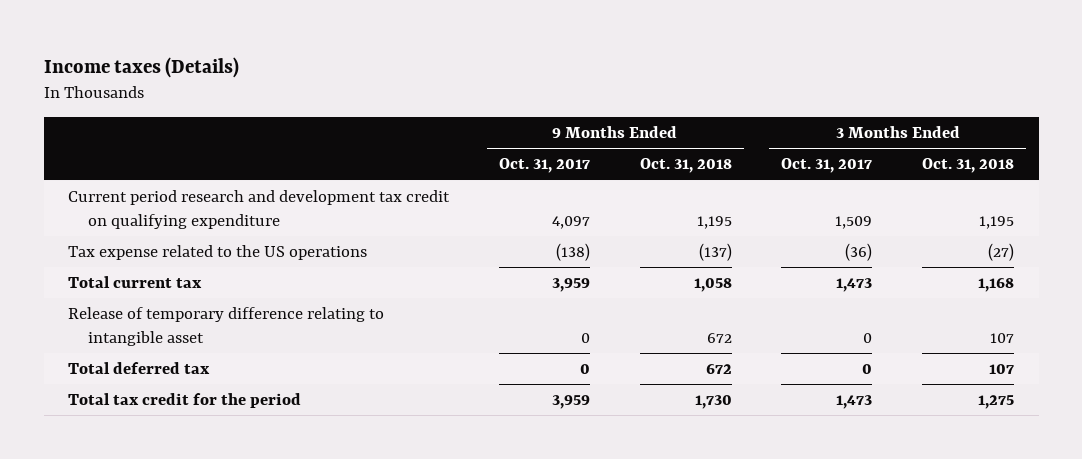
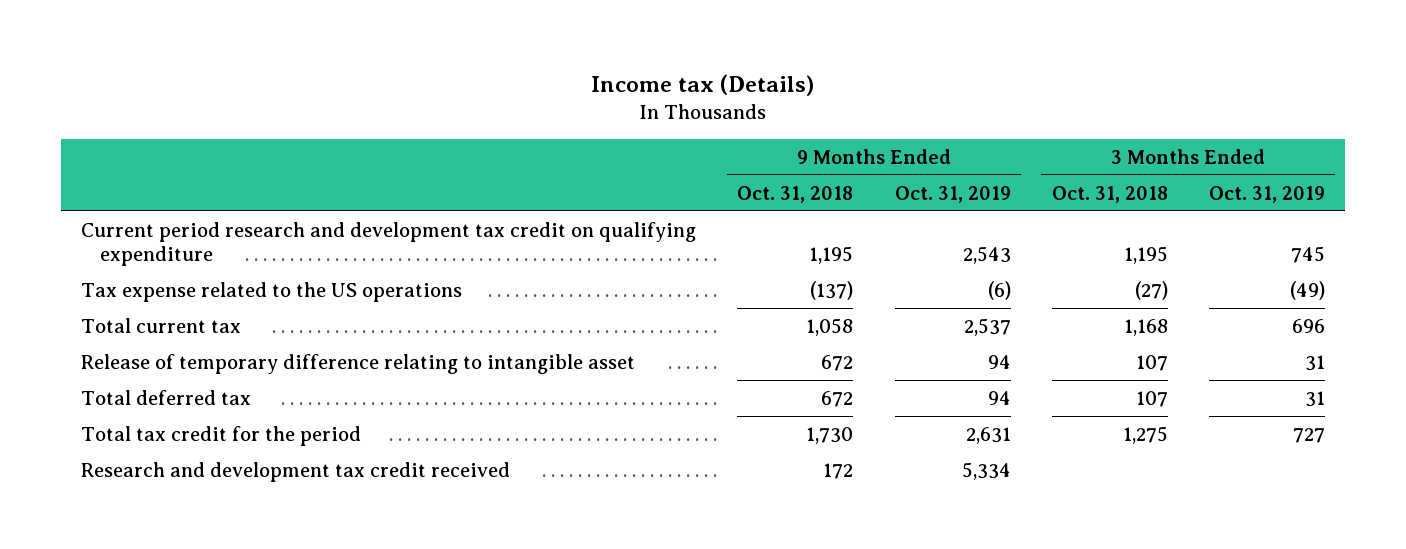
[43,56,239,78] Income taxes (Details) -> [591,73,815,96] Income tax (Details)
[498,158,590,174] Oct. 31, 2017 -> none
[781,158,873,174] Oct. 31, 2017 -> none
none -> [894,185,1011,203] Oct. 31, 2019
none -> [1208,185,1325,203] Oct. 31, 2019
none -> [81,461,511,482] Research and development tax credit received

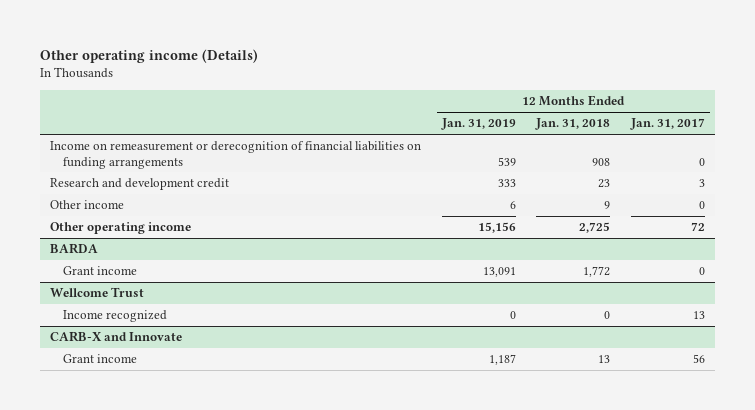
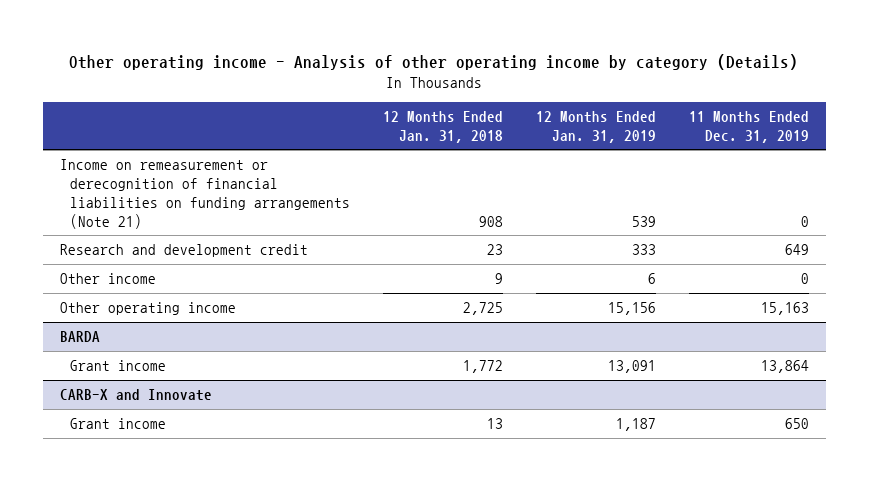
[40,48,259,63] Other operating income (Details) -> [69,53,799,70] Other operating income - Analysis of other operating income by category (Details)
[629,118,705,131] Jan. 31, 2017 -> none
none -> [689,110,810,143] 11 Months Ended Dec. 31, 2019
[50,141,422,169] Income on remeasurement or derecognition of financial liabilities on funding arrangements -> [59,159,351,229] Income on remeasurement or derecognition of financial liabilities on funding arrangements (Note 21)
[50,287,145,298] Wellcome Trust -> none
[62,310,167,323] Income recognized -> none

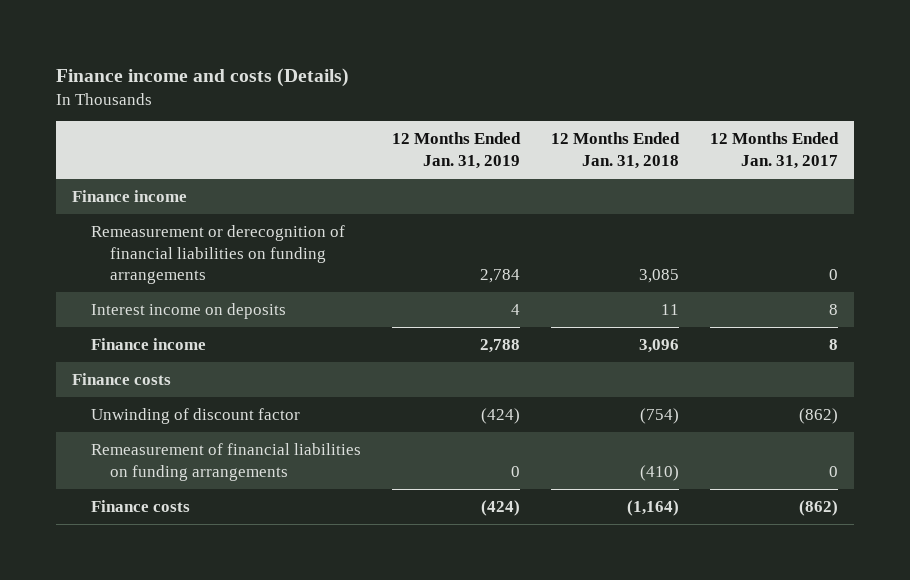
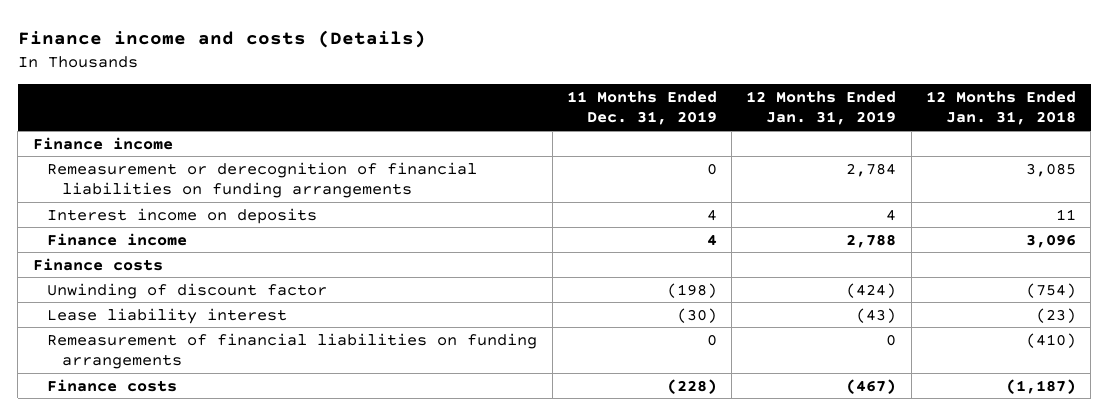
[710,132,840,170] 12 Months Ended Jan. 31, 2017 -> none
none -> [566,90,717,126] 11 Months Ended Dec. 31, 2019
none -> [47,307,288,324] Lease liability interest
[481,499,521,516] (424) -> [846,378,897,394] (467)
[627,499,680,516] (1,164) -> [1005,378,1076,394] (1,187)

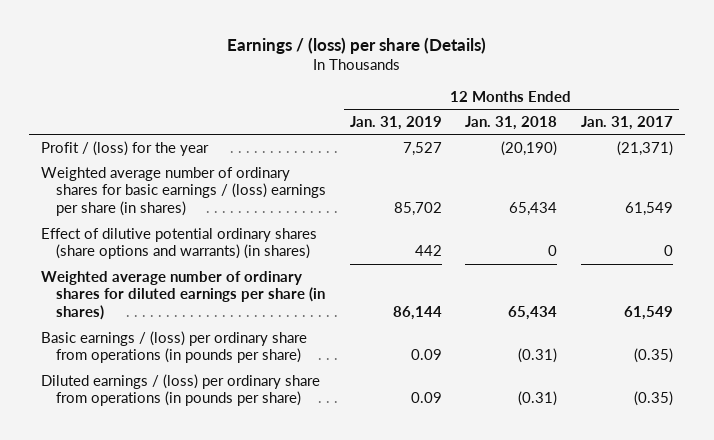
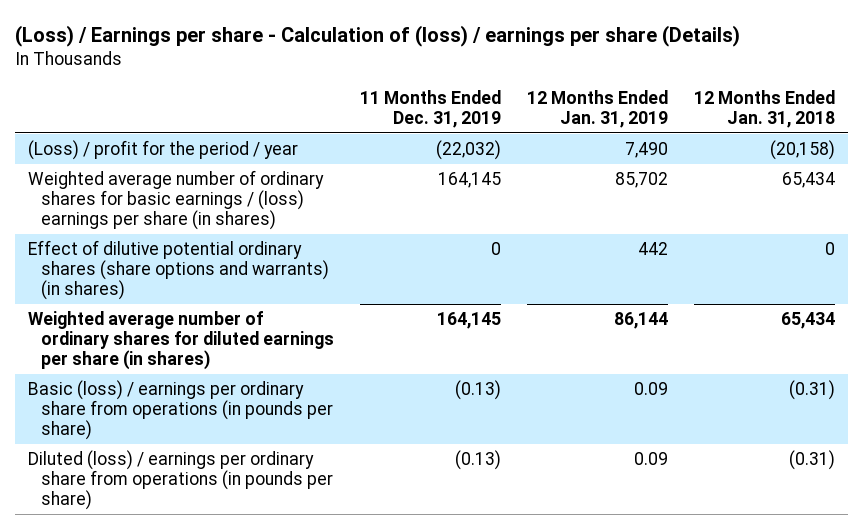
[226,36,486,54] Earnings / (loss) per share (Details) -> [15,25,741,48] (Loss) / Earnings per share - Calculation of (loss) / earnings per share (Details)
[581,116,674,131] Jan. 31, 2017 -> none
none -> [359,89,501,129] 11 Months Ended Dec. 31, 2019
[40,140,209,156] Profit / (loss) for the year -> [28,140,299,161] (Loss) / profit for the period / year
[402,141,442,156] 7,527 -> [625,142,669,159] 7,490
[501,140,558,156] (20,190) -> [770,140,836,161] (20,158)
[40,330,307,364] Basic earnings / (loss) per ordinary share from operations (in pounds per share) -> [28,380,333,441] Basic (loss) / earnings per ordinary share from operations (in pounds per share)
[40,373,320,407] Diluted earnings / (loss) per ordinary share from operations (in pounds per share) -> [28,450,333,511] Diluted (loss) / earnings per ordinary share from operations (in pounds per share)

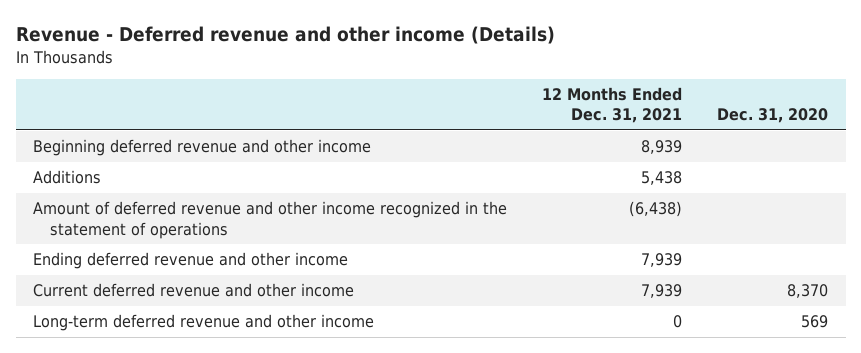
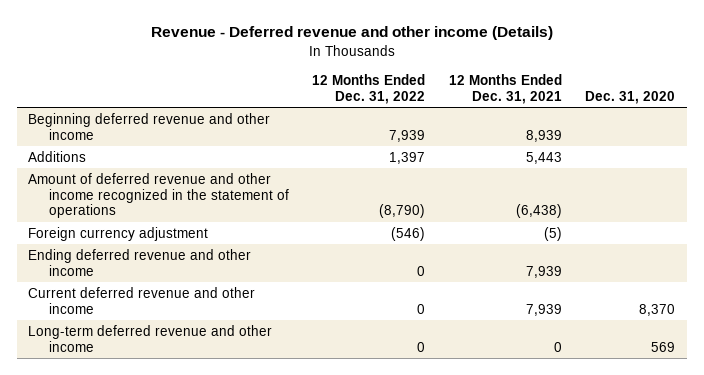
none -> [312,73,426,104] 12 Months Ended Dec. 31, 2022
[641,171,683,186] 5,438 -> [525,151,562,164] 5,443
none -> [28,226,209,241] Foreign currency adjustment

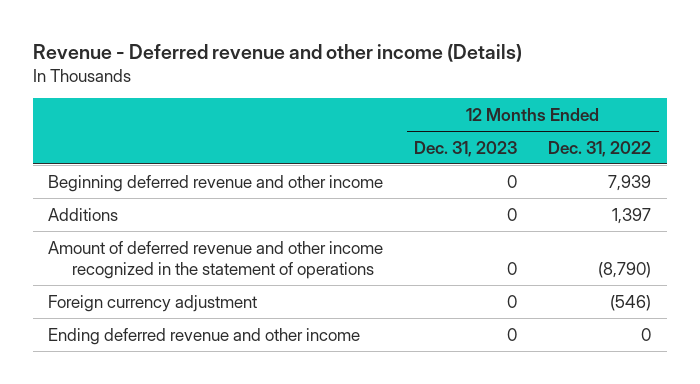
[448,73,562,104] 12 Months Ended Dec. 31, 2021 -> none
[585,90,676,104] Dec. 31, 2020 -> none
none -> [414,140,518,157] Dec. 31, 2023
[28,286,256,314] Current deferred revenue and other income -> none
[28,324,273,352] Long-term deferred revenue and other income -> none

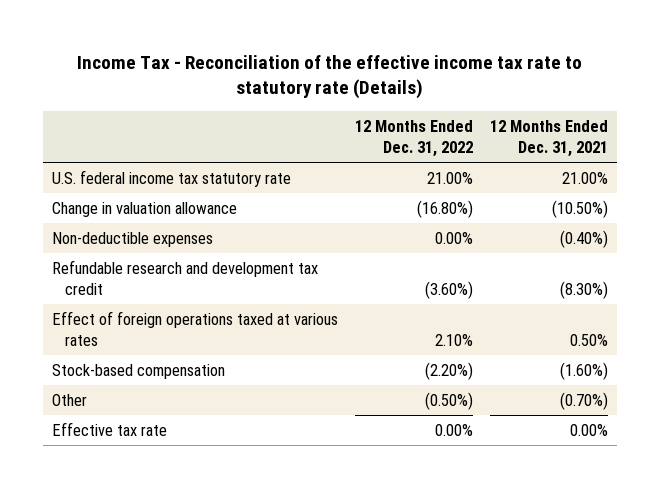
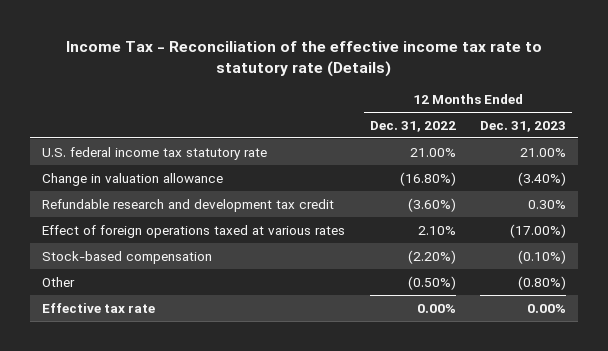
[489,119,608,157] 12 Months Ended Dec. 31, 2021 -> none
none -> [479,120,566,132] Dec. 31, 2023
[51,231,213,247] Non-deductible expenses -> none

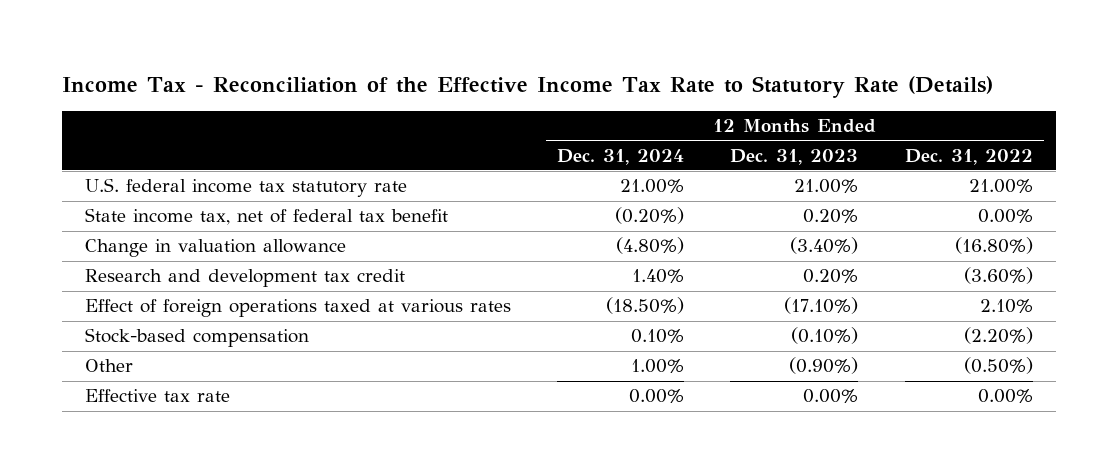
[66,40,543,77] Income Tax - Reconciliation of the effective income tax rate to statutory rate (Details) -> [62,75,994,98] Income Tax - Reconciliation of the Effective Income Tax Rate to Statutory Rate (Details)
none -> [557,148,685,165] Dec. 31, 2024
none -> [85,208,449,226] State income tax, net of federal tax benefit
[42,198,335,212] Refundable research and development tax credit -> [85,269,406,288] Research and development tax credit
[527,199,566,209] 0.30% -> [803,269,859,284] 0.20%
[509,223,566,238] (17.00%) -> [784,297,859,315] (17.10%)
[517,275,566,290] (0.80%) -> [789,357,859,375] (0.90%)

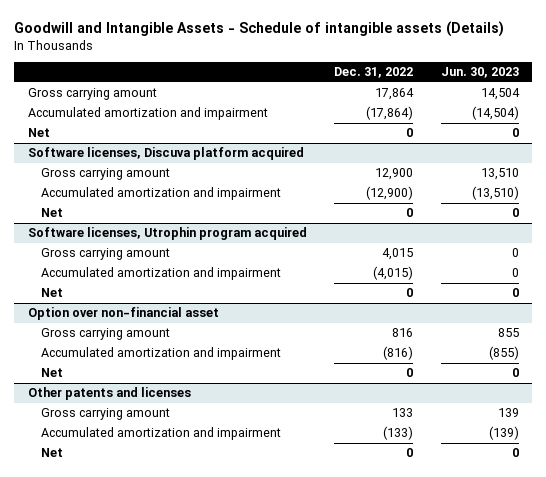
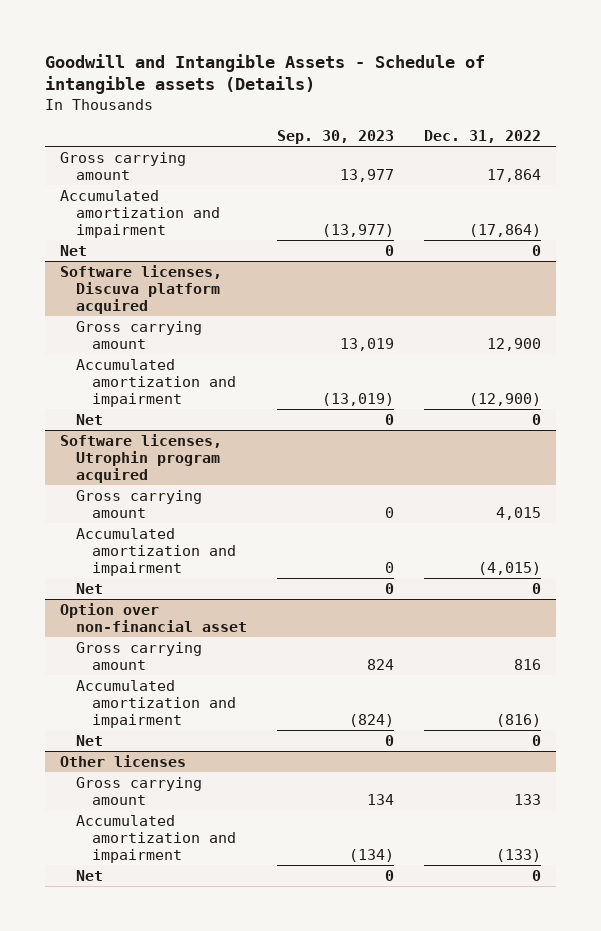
[440,67,519,79] Jun. 30, 2023 -> none
none -> [276,129,394,144] Sep. 30, 2023
[27,387,191,401] Other patents and licenses -> [59,754,186,767] Other licenses

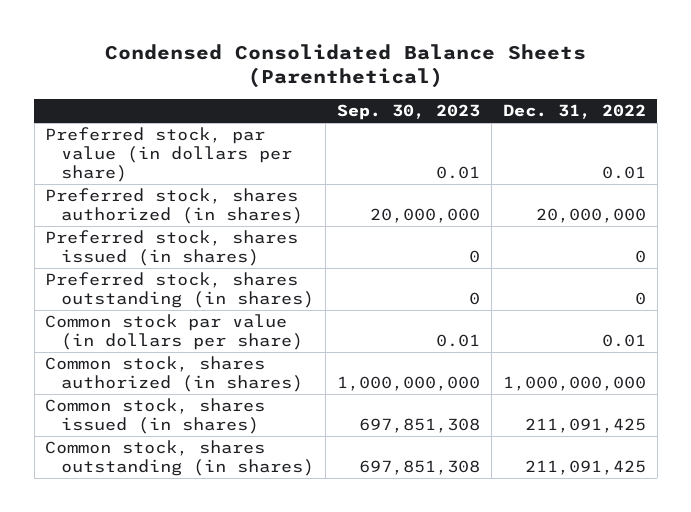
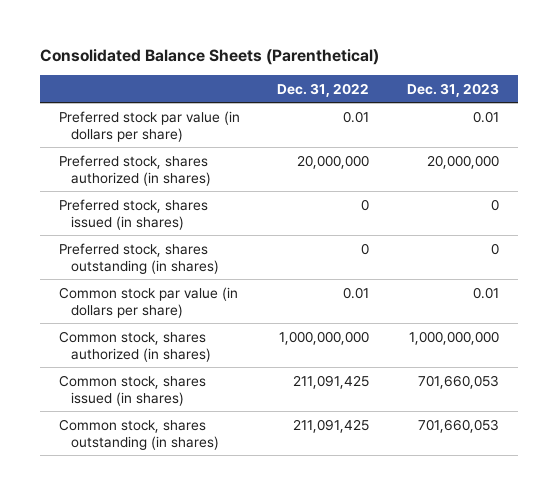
[104,43,586,89] Condensed Consolidated Balance Sheets (Parenthetical) -> [39,49,379,66] Consolidated Balance Sheets (Parenthetical)
[337,104,481,121] Sep. 30, 2023 -> none
none -> [407,82,500,97] Dec. 31, 2023
[45,126,293,182] Preferred stock, par value (in dollars per share) -> [58,110,240,142] Preferred stock par value (in dollars per share)

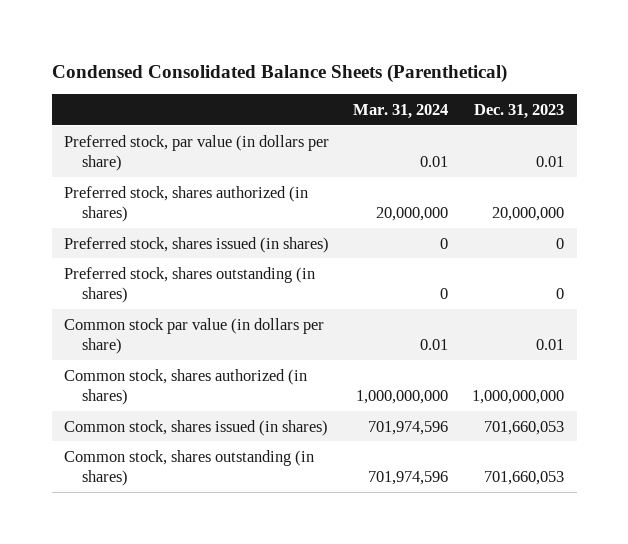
[39,49,379,66] Consolidated Balance Sheets (Parenthetical) -> [51,63,507,83] Condensed Consolidated Balance Sheets (Parenthetical)
[277,82,370,97] Dec. 31, 2022 -> none
none -> [353,103,449,119] Mar. 31, 2024
[58,110,240,142] Preferred stock par value (in dollars per share) -> [63,134,329,172] Preferred stock, par value (in dollars per share)

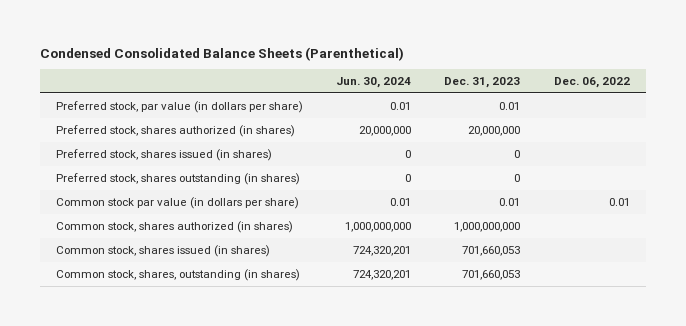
[353,103,449,119] Mar. 31, 2024 -> none
none -> [336,77,412,89] Jun. 30, 2024
none -> [553,77,630,89] Dec. 06, 2022
[63,449,314,487] Common stock, shares outstanding (in shares) -> [56,268,301,281] Common stock, shares, outstanding (in shares)

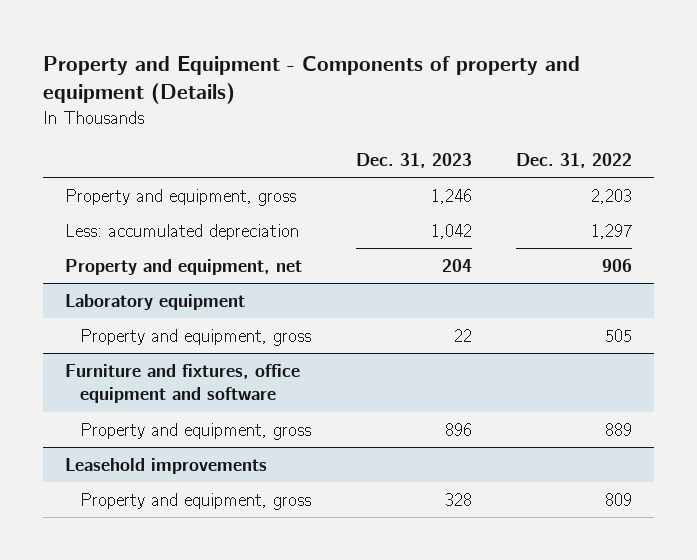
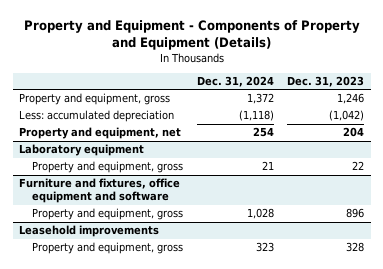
[42,55,580,105] Property and Equipment - Components of property and equipment (Details) -> [23,19,360,50] Property and Equipment - Components of Property and Equipment (Details)
[516,152,633,168] Dec. 31, 2022 -> none
none -> [196,76,274,88] Dec. 31, 2024
[430,223,472,239] 1,042 -> [329,110,365,122] (1,042)

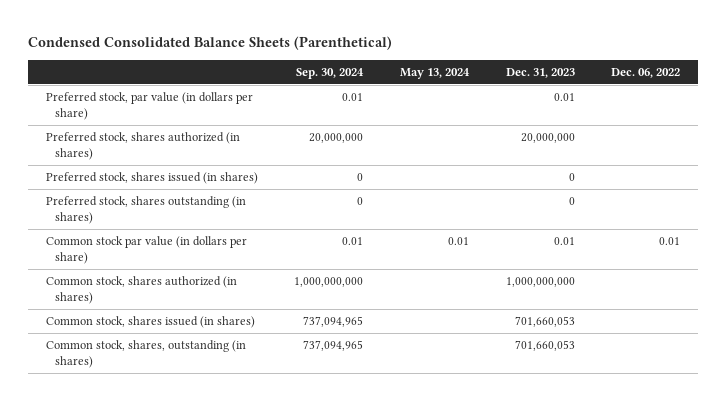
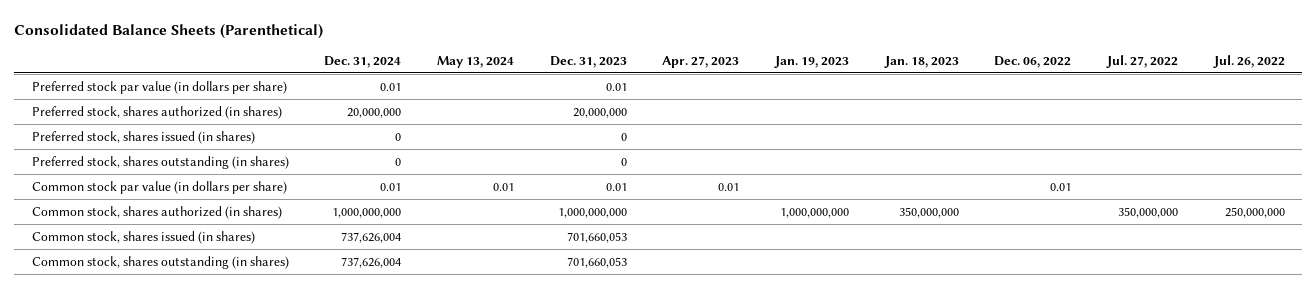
[27,36,392,51] Condensed Consolidated Balance Sheets (Parenthetical) -> [13,23,323,39] Consolidated Balance Sheets (Parenthetical)
[296,68,365,80] Sep. 30, 2024 -> none
none -> [324,55,402,68] Dec. 31, 2024
none -> [662,55,740,68] Apr. 27, 2023
none -> [773,55,849,68] Jan. 19, 2023
none -> [883,55,959,68] Jan. 18, 2023
none -> [1105,54,1178,68] Jul. 27, 2022
none -> [1212,54,1285,68] Jul. 26, 2022
[45,92,253,120] Preferred stock, par value (in dollars per share) -> [31,80,287,94] Preferred stock par value (in dollars per share)
[45,340,246,368] Common stock, shares, outstanding (in shares) -> [31,255,289,269] Common stock, shares outstanding (in shares)

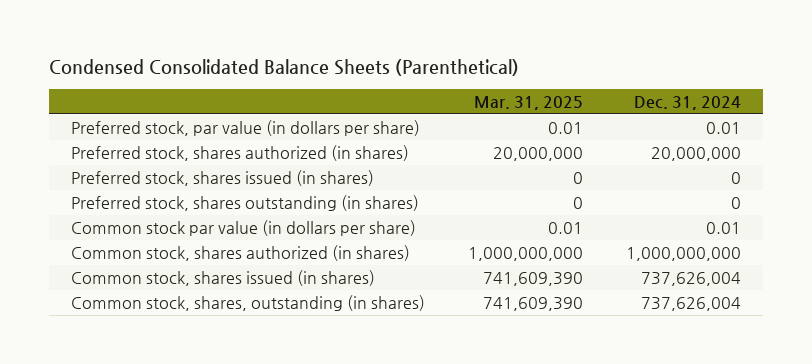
[13,23,323,39] Consolidated Balance Sheets (Parenthetical) -> [49,59,520,77] Condensed Consolidated Balance Sheets (Parenthetical)
[436,55,514,68] May 13, 2024 -> none
[549,55,627,68] Dec. 31, 2023 -> none
[662,55,740,68] Apr. 27, 2023 -> none
[773,55,849,68] Jan. 19, 2023 -> none
[883,55,959,68] Jan. 18, 2023 -> none
[994,55,1072,68] Dec. 06, 2022 -> none
[1105,54,1178,68] Jul. 27, 2022 -> none
[1212,54,1285,68] Jul. 26, 2022 -> none
none -> [474,95,584,110] Mar. 31, 2025
[31,80,287,94] Preferred stock par value (in dollars per share) -> [70,119,420,136] Preferred stock, par value (in dollars per share)
[31,255,289,269] Common stock, shares outstanding (in shares) -> [70,294,425,311] Common stock, shares, outstanding (in shares)

